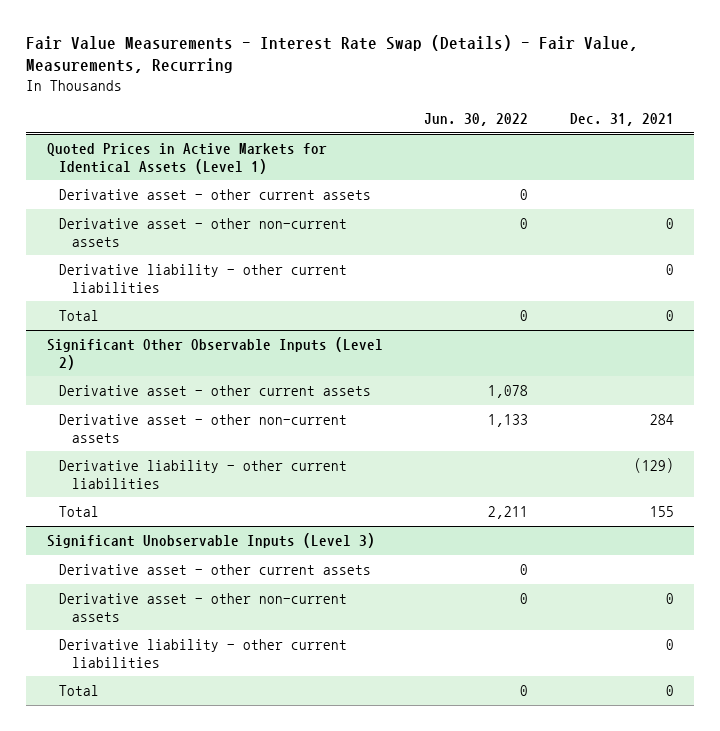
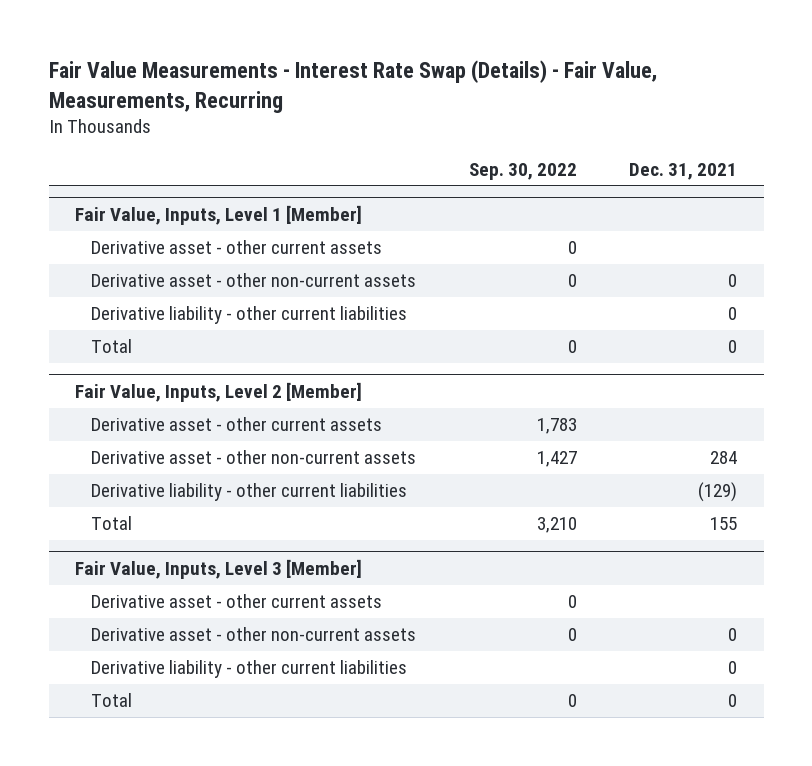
[424,113,529,127] Jun. 30, 2022 -> none
none -> [468,162,577,180] Sep. 30, 2022
[46,143,327,174] Quoted Prices in Active Markets for Identical Assets (Level 1) -> [74,204,362,225] Fair Value, Inputs, Level 1 [Member]
[46,337,383,370] Significant Other Observable Inputs (Level 2) -> [74,381,362,402] Fair Value, Inputs, Level 2 [Member]
[46,533,375,549] Significant Unobservable Inputs (Level 3) -> [74,558,362,579] Fair Value, Inputs, Level 3 [Member]

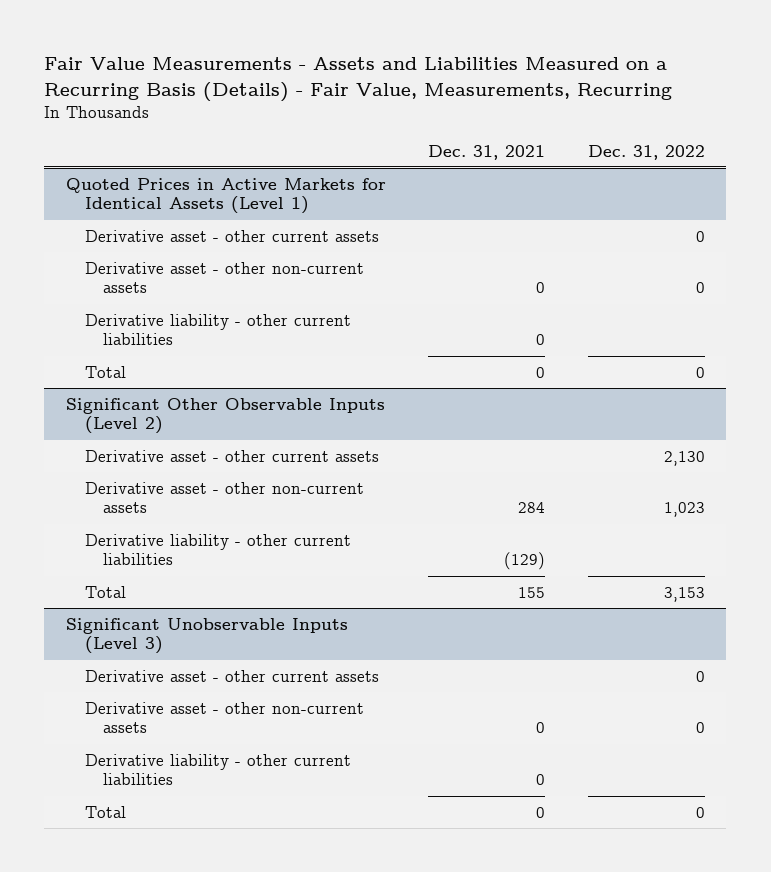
[48,60,657,113] Fair Value Measurements - Interest Rate Swap (Details) - Fair Value, Measurements, Recurring -> [44,57,673,102] Fair Value Measurements - Assets and Liabilities Measured on a Recurring Basis (Details) - Fair Value, Measurements, Recurring
[468,162,577,180] Sep. 30, 2022 -> none
none -> [587,144,705,160] Dec. 31, 2022
[74,204,362,225] Fair Value, Inputs, Level 1 [Member] -> [65,177,386,215] Quoted Prices in Active Markets for Identical Assets (Level 1)
[74,381,362,402] Fair Value, Inputs, Level 2 [Member] -> [65,397,385,435] Significant Other Observable Inputs (Level 2)
[74,558,362,579] Fair Value, Inputs, Level 3 [Member] -> [65,617,348,655] Significant Unobservable Inputs (Level 3)

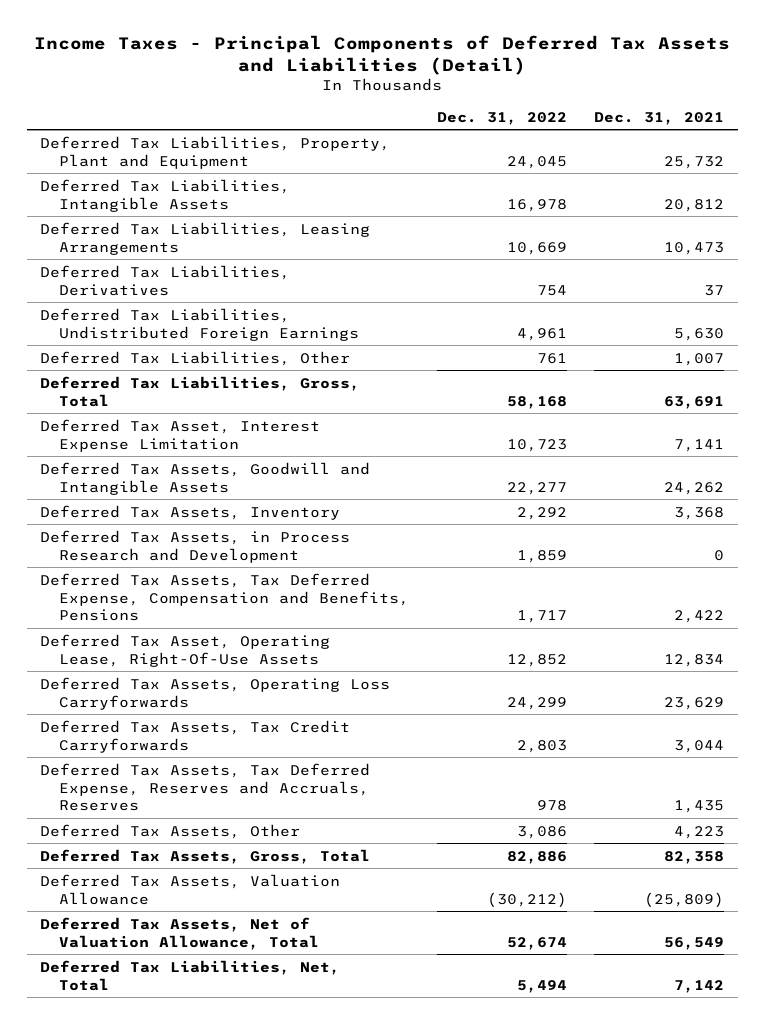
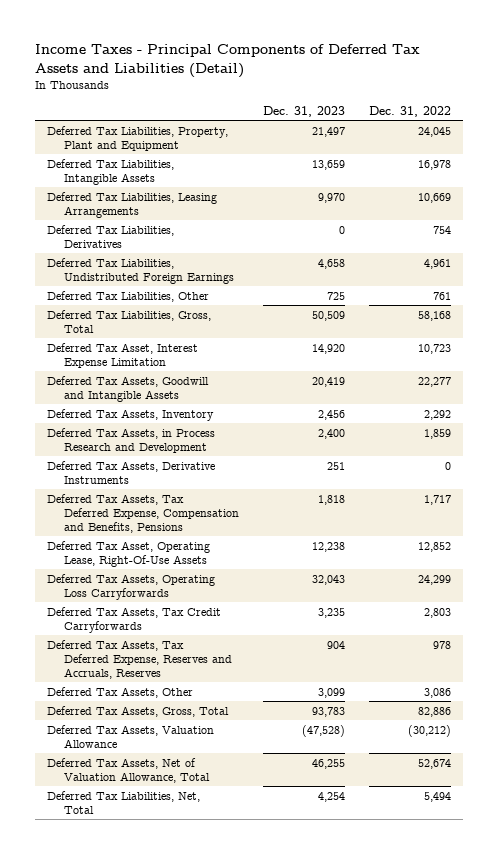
[594,111,725,125] Dec. 31, 2021 -> none
none -> [262,105,345,117] Dec. 31, 2023
none -> [47,460,216,484] Deferred Tax Assets, Derivative Instruments

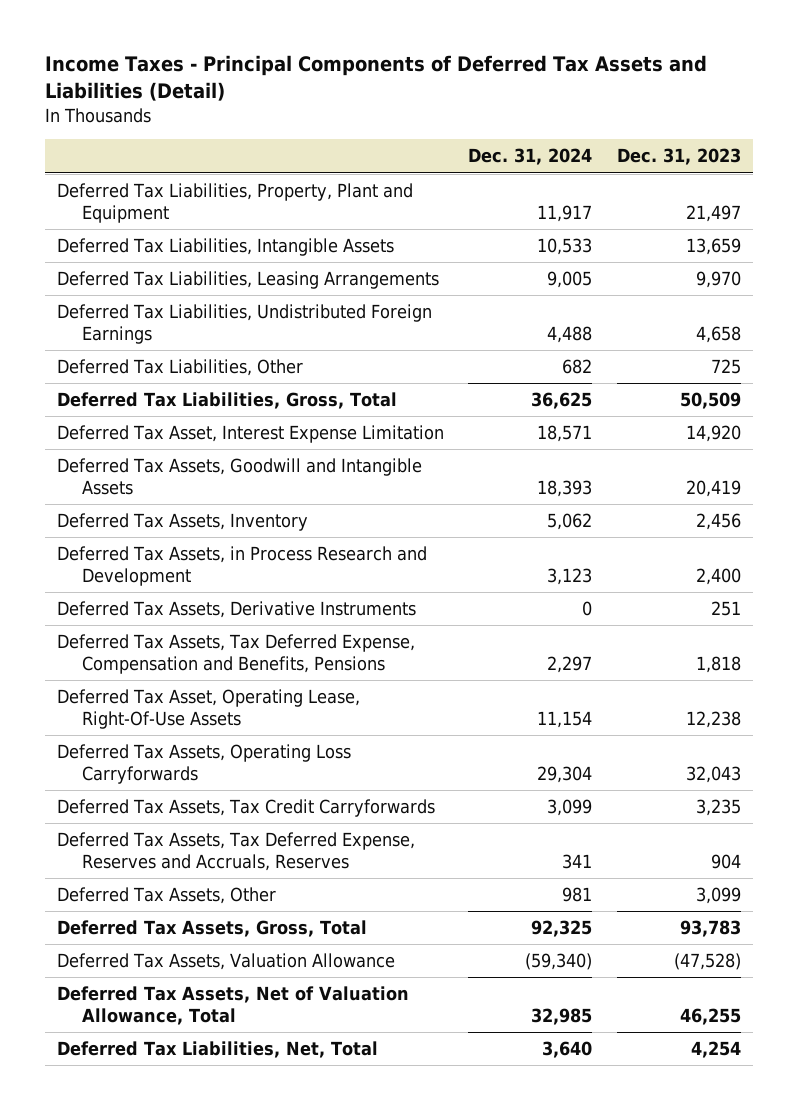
[368,105,451,117] Dec. 31, 2022 -> none
none -> [468,148,593,166] Dec. 31, 2024
[47,224,175,248] Deferred Tax Liabilities, Derivatives -> none

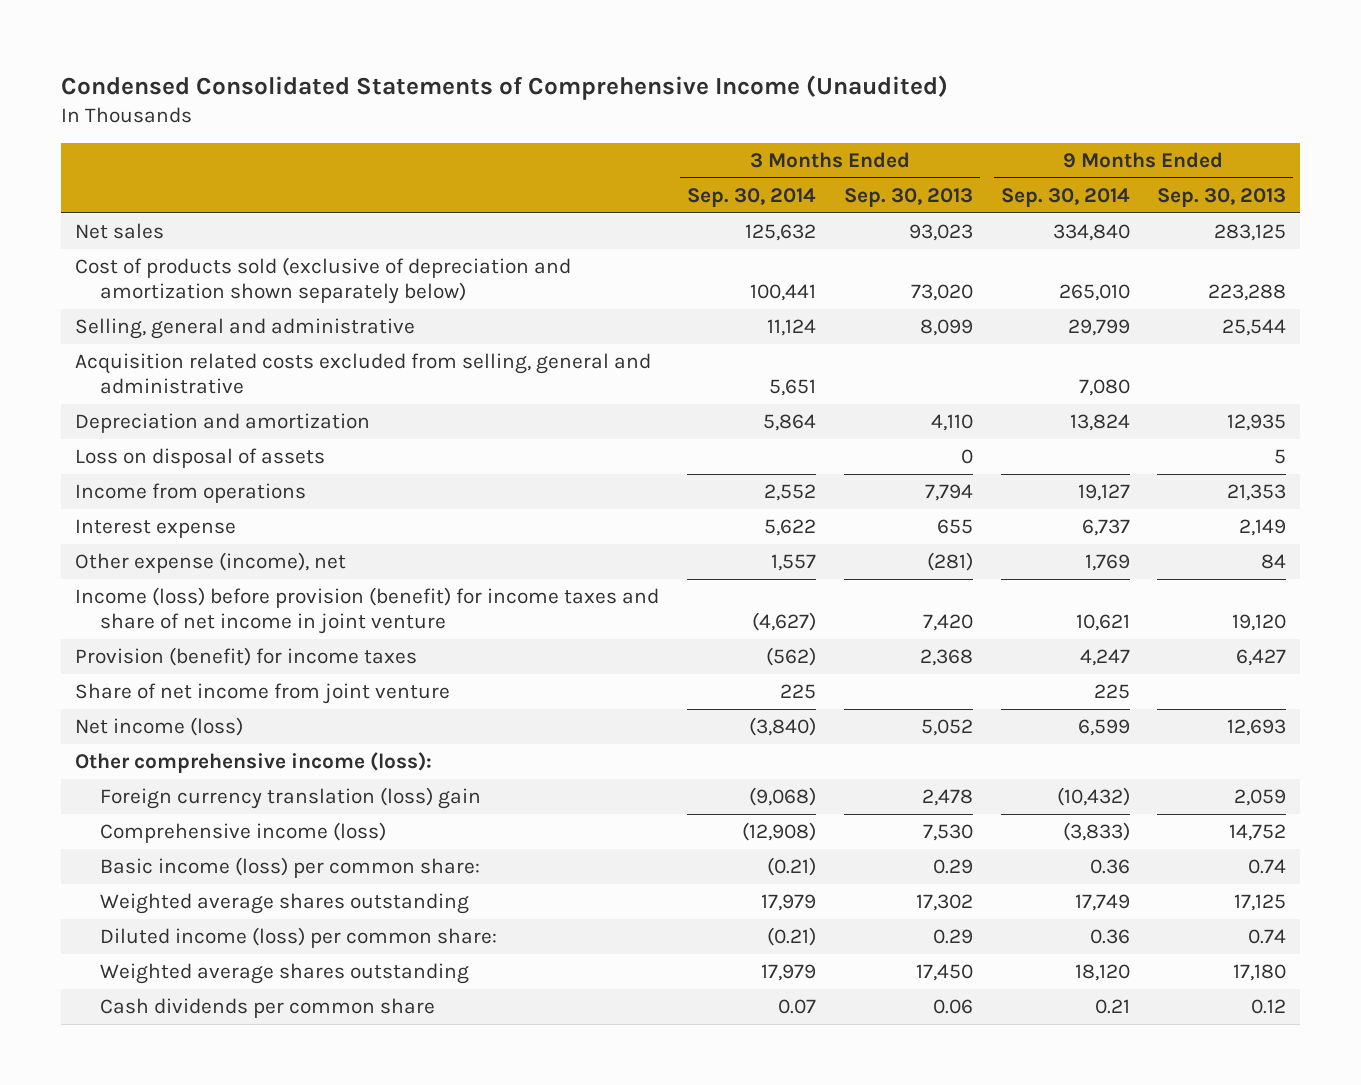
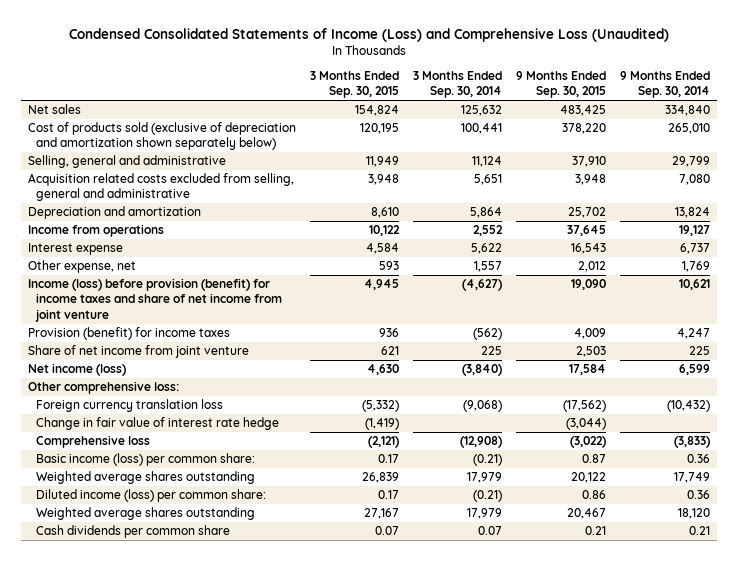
[60,74,948,100] Condensed Consolidated Statements of Comprehensive Income (Unaudited) -> [68,27,669,42] Condensed Consolidated Statements of Income (Loss) and Comprehensive Loss (Unaudited)
[843,187,973,207] Sep. 30, 2013 -> none
[1157,187,1287,207] Sep. 30, 2013 -> none
none -> [309,71,399,99] 3 Months Ended Sep. 30, 2015
none -> [515,71,606,99] 9 Months Ended Sep. 30, 2015
[74,447,325,468] Loss on disposal of assets -> none
[74,551,346,573] Other expense (income), net -> [27,260,136,274] Other expense, net
[74,586,659,635] Income (loss) before provision (benefit) for income taxes and share of net income in joint venture -> [27,278,283,322] Income (loss) before provision (benefit) for income taxes and share of net income from joint venture
[74,751,432,773] Other comprehensive income (loss): -> [27,381,179,395] Other comprehensive loss:
[100,786,482,809] Foreign currency translation (loss) gain -> [36,399,224,413] Foreign currency translation loss
none -> [36,417,280,431] Change in fair value of interest rate hedge
[100,821,387,843] Comprehensive income (loss) -> [36,435,151,449] Comprehensive loss

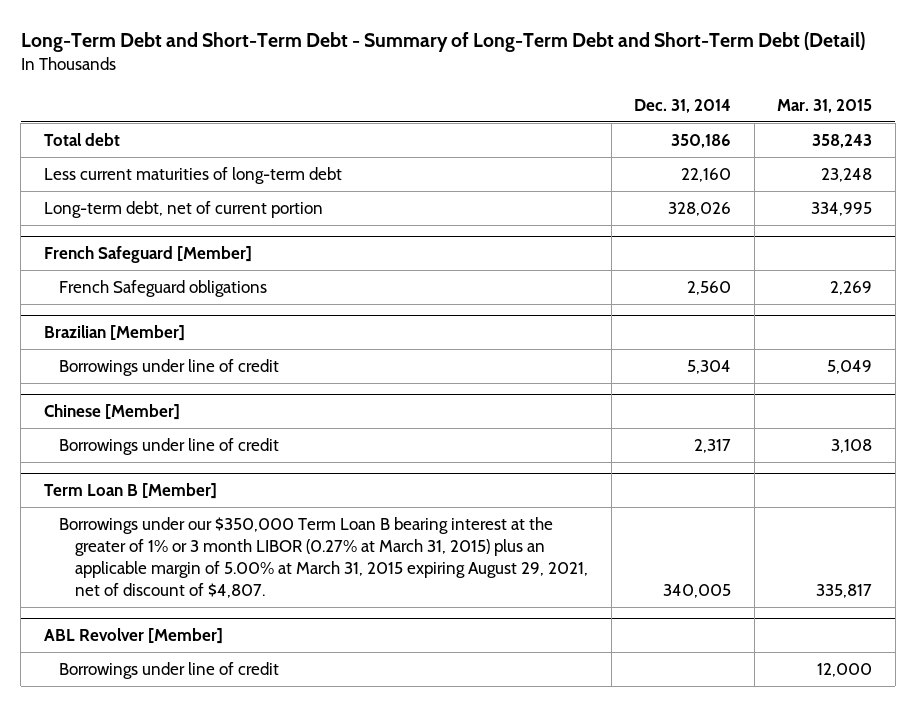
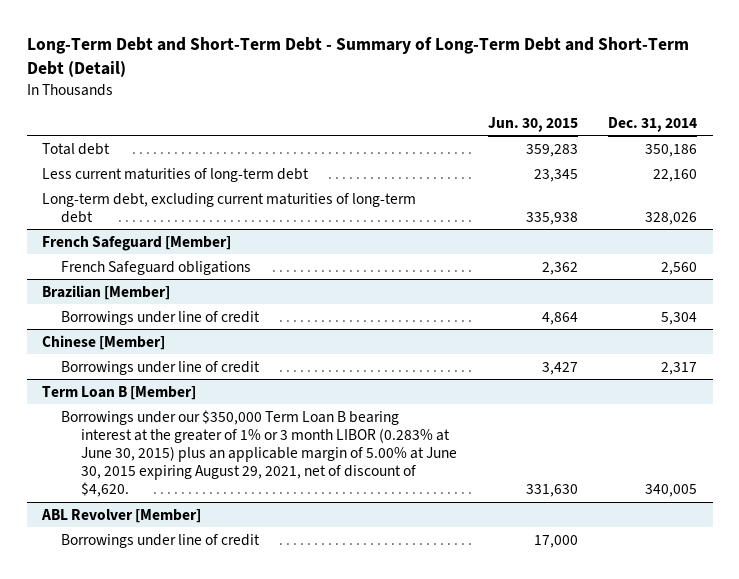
[777,98,873,113] Mar. 31, 2015 -> none
none -> [487,116,578,132] Jun. 30, 2015
[43,201,323,219] Long-term debt, net of current portion -> [41,192,416,223] Long-term debt, excluding current maturities of long-term debt
[59,517,588,599] Borrowings under our $350,000 Term Loan B bearing interest at the greater of 1% or 3 month LIBOR (0.27% at March 31, 2015) plus an applicable margin of 5.00% at March 31, 2015 expiring August 29, 2021, net of discount of $4,807. -> [61,409,457,498] Borrowings under our $350,000 Term Loan B bearing interest at the greater of 1% or 3 month LIBOR (0.283% at June 30, 2015) plus an applicable margin of 5.00% at June 30, 2015 expiring August 29, 2021, net of discount of $4,620.

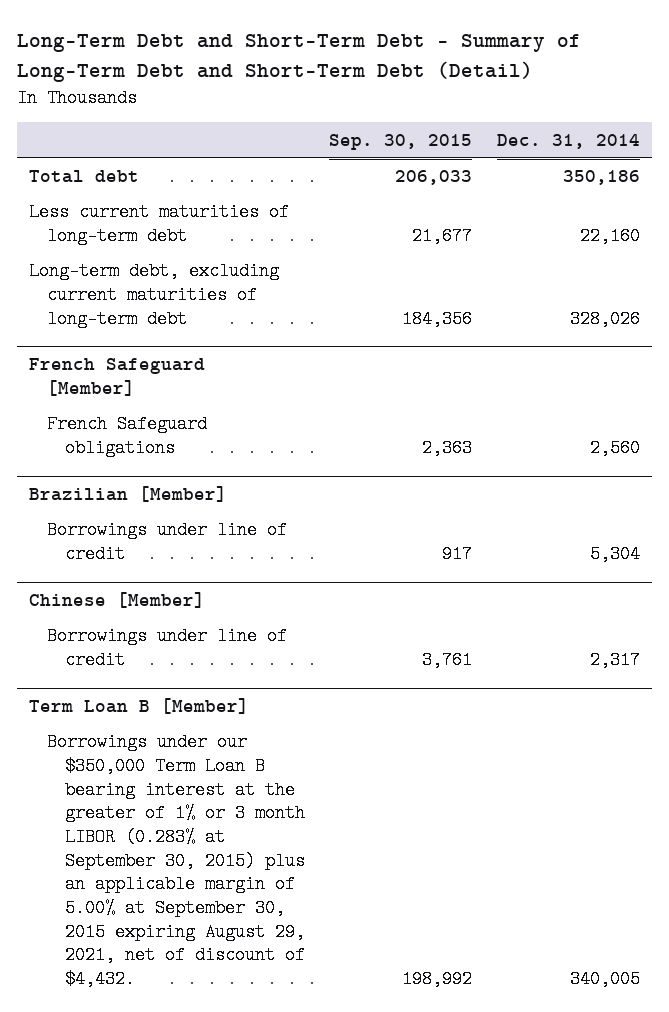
[487,116,578,132] Jun. 30, 2015 -> none
none -> [329,133,473,150] Sep. 30, 2015
[40,508,201,523] ABL Revolver [Member] -> none
[61,533,261,548] Borrowings under line of credit -> none
[61,409,457,498] Borrowings under our $350,000 Term Loan B bearing interest at the greater of 1% or 3 month LIBOR (0.283% at June 30, 2015) plus an applicable margin of 5.00% at June 30, 2015 expiring August 29, 2021, net of discount of $4,620. -> [47,733,306,988] Borrowings under our $350,000 Term Loan B bearing interest at the greater of 1% or 3 month LIBOR (0.283% at September 30, 2015) plus an applicable margin of 5.00% at September 30, 2015 expiring August 29, 2021, net of discount of $4,432.

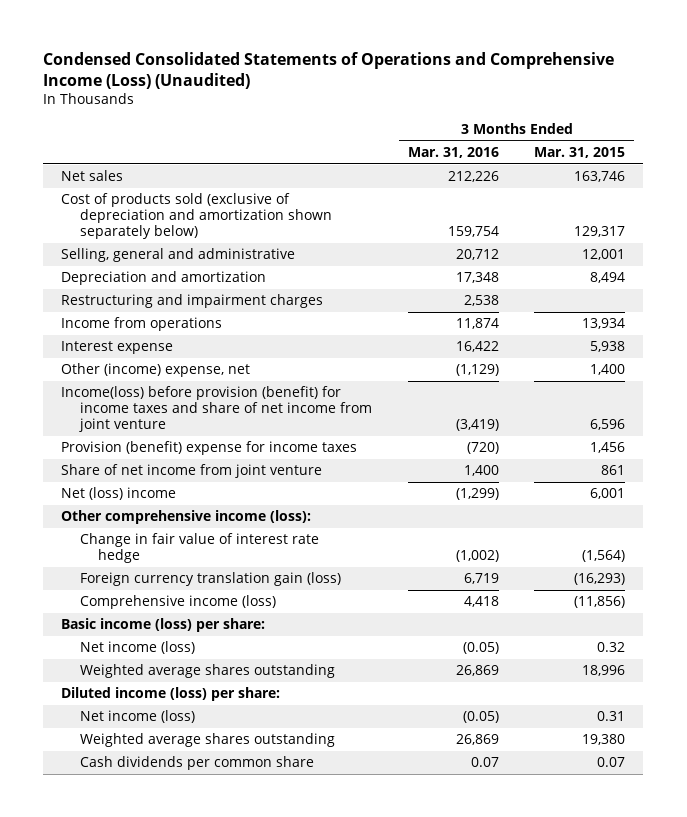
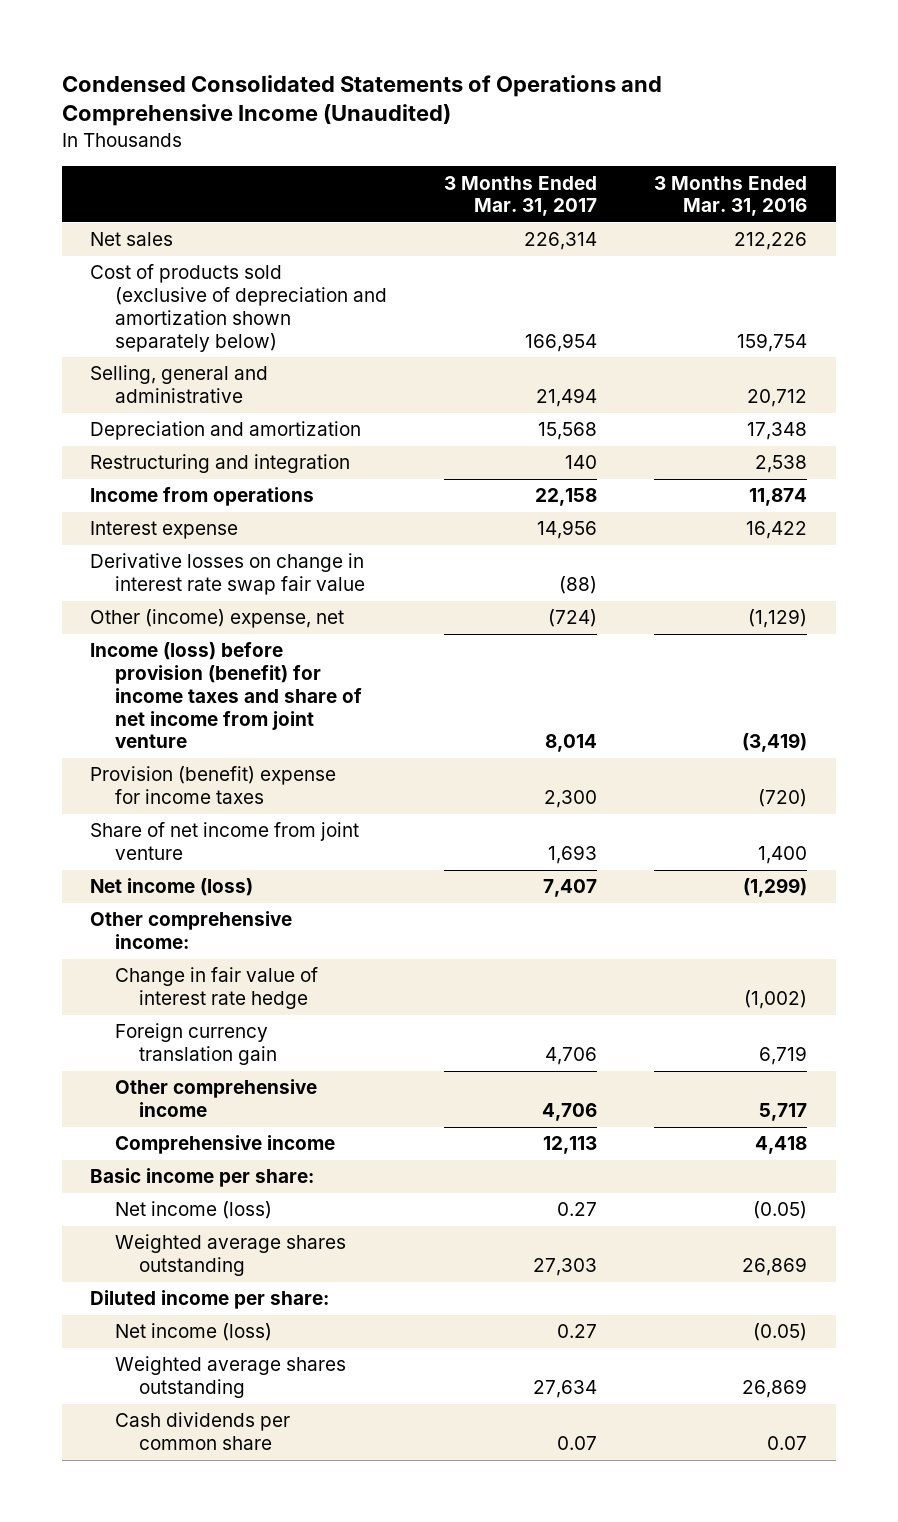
[43,51,615,89] Condensed Consolidated Statements of Operations and Comprehensive Income (Loss) (Unaudited) -> [61,74,662,127] Condensed Consolidated Statements of Operations and Comprehensive Income (Unaudited)
[534,147,626,159] Mar. 31, 2015 -> none
none -> [443,175,597,217] 3 Months Ended Mar. 31, 2017
[61,294,324,309] Restructuring and impairment charges -> [90,454,351,474] Restructuring and integration
none -> [90,553,365,596] Derivative losses on change in interest rate swap fair value
[61,386,372,433] Income(loss) before provision (benefit) for income taxes and share of net income from joint venture -> [90,642,362,749] Income (loss) before provision (benefit) for income taxes and share of net income from joint venture
[61,487,177,501] Net (loss) income -> [90,878,254,897] Net income (loss)
[61,510,312,525] Other comprehensive income (loss): -> [90,911,293,950] Other comprehensive income:
[79,572,341,587] Foreign currency translation gain (loss) -> [114,1023,277,1066] Foreign currency translation gain
none -> [114,1079,317,1118] Other comprehensive income
[79,595,276,610] Comprehensive income (loss) -> [114,1135,335,1155] Comprehensive income
[61,618,266,633] Basic income (loss) per share: -> [90,1168,315,1188] Basic income per share:
[61,687,281,702] Diluted income (loss) per share: -> [90,1290,330,1310] Diluted income per share:

